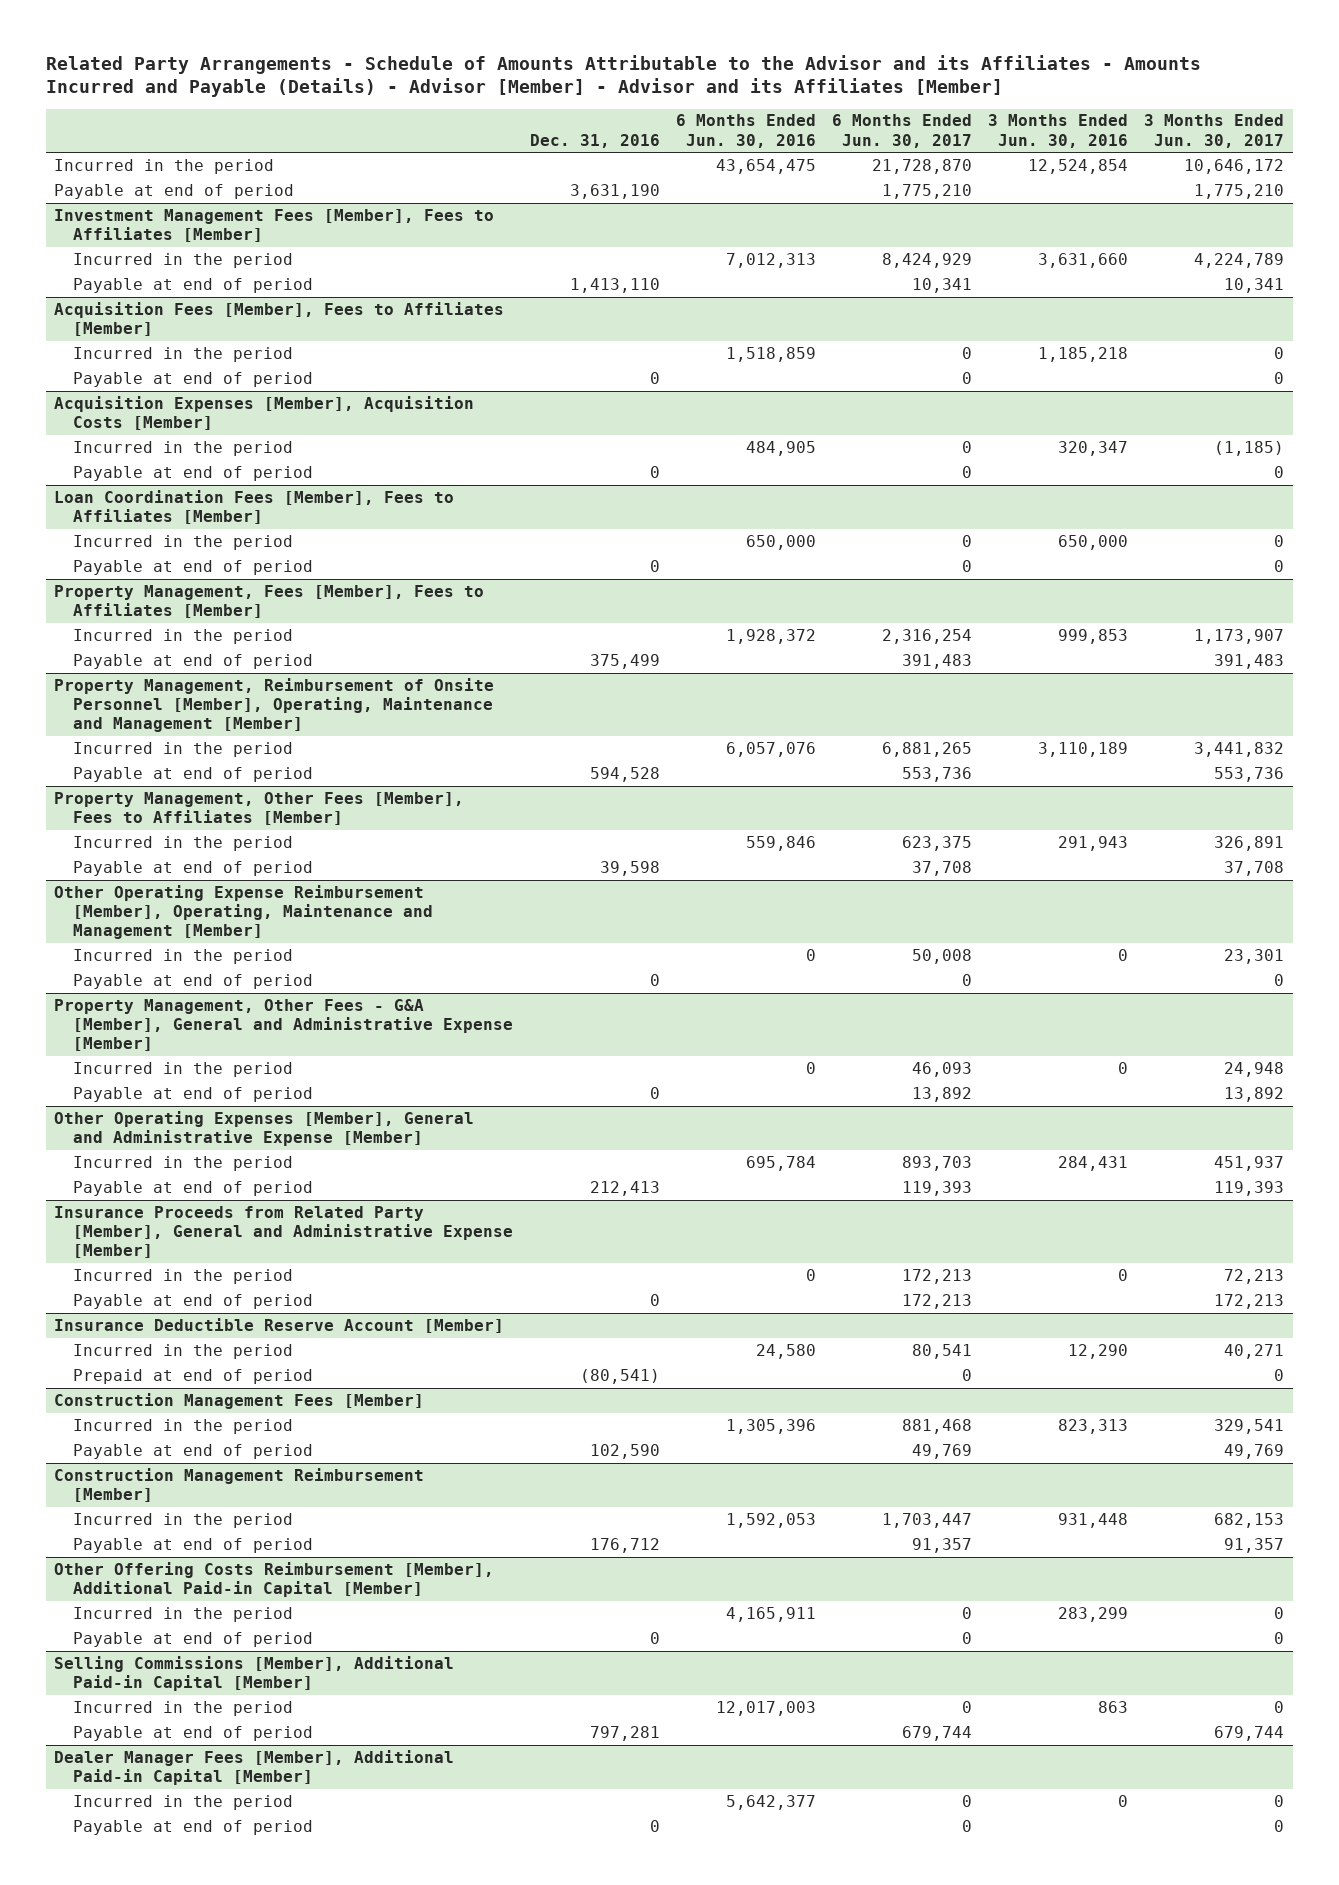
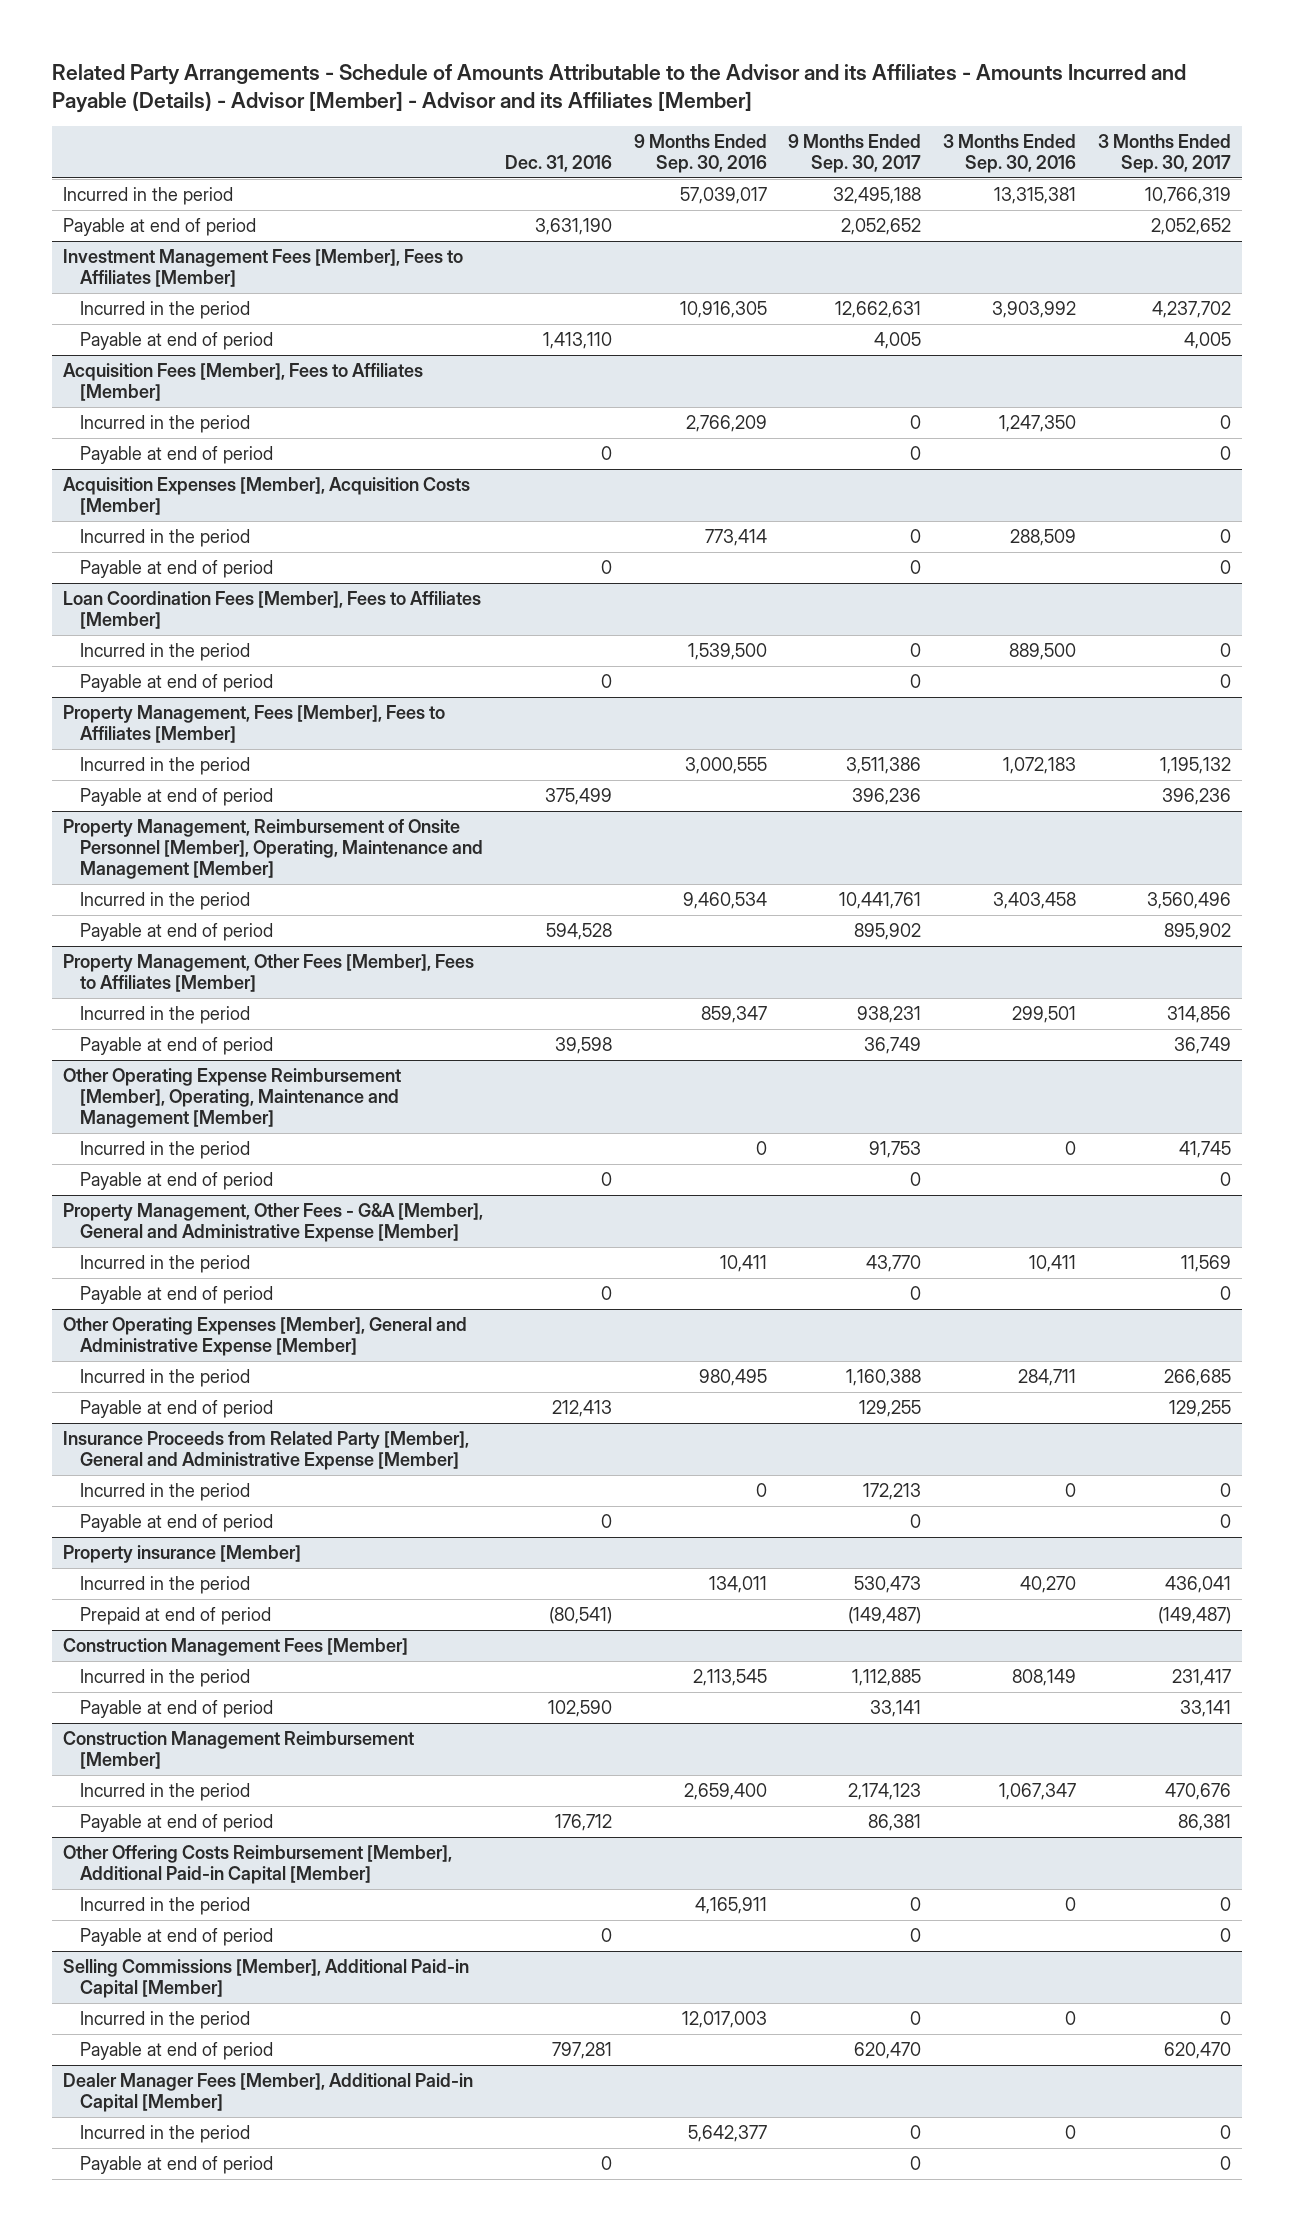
[675,114,816,148] 6 Months Ended Jun. 30, 2016 -> none
[832,114,973,148] 6 Months Ended Jun. 30, 2017 -> none
[988,114,1129,148] 3 Months Ended Jun. 30, 2016 -> none
[1144,114,1285,148] 3 Months Ended Jun. 30, 2017 -> none
none -> [633,133,767,173] 9 Months Ended Sep. 30, 2016
none -> [788,133,922,173] 9 Months Ended Sep. 30, 2017
none -> [943,133,1077,173] 3 Months Ended Sep. 30, 2016
none -> [1097,133,1231,173] 3 Months Ended Sep. 30, 2017
[54,1317,505,1333] Insurance Deductible Reserve Account [Member] -> [62,1545,301,1564] Property insurance [Member]

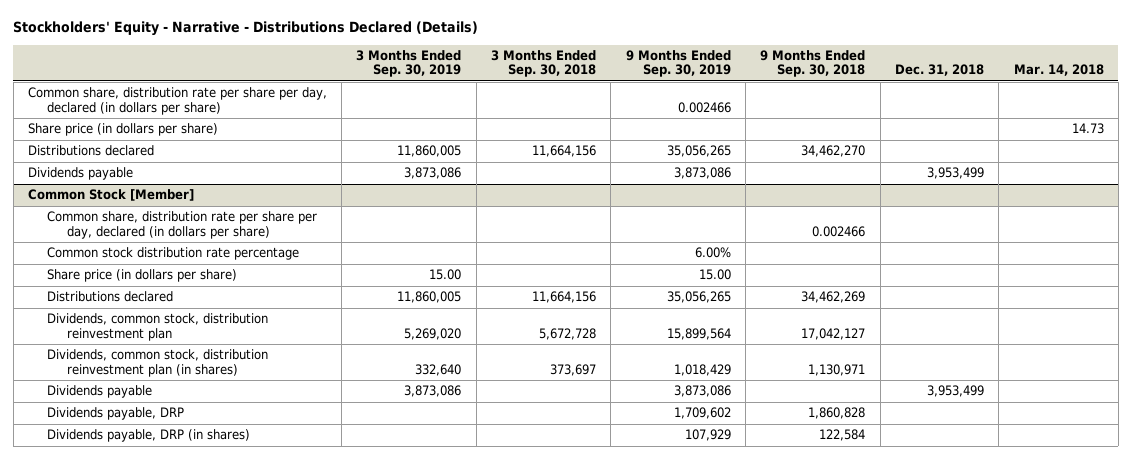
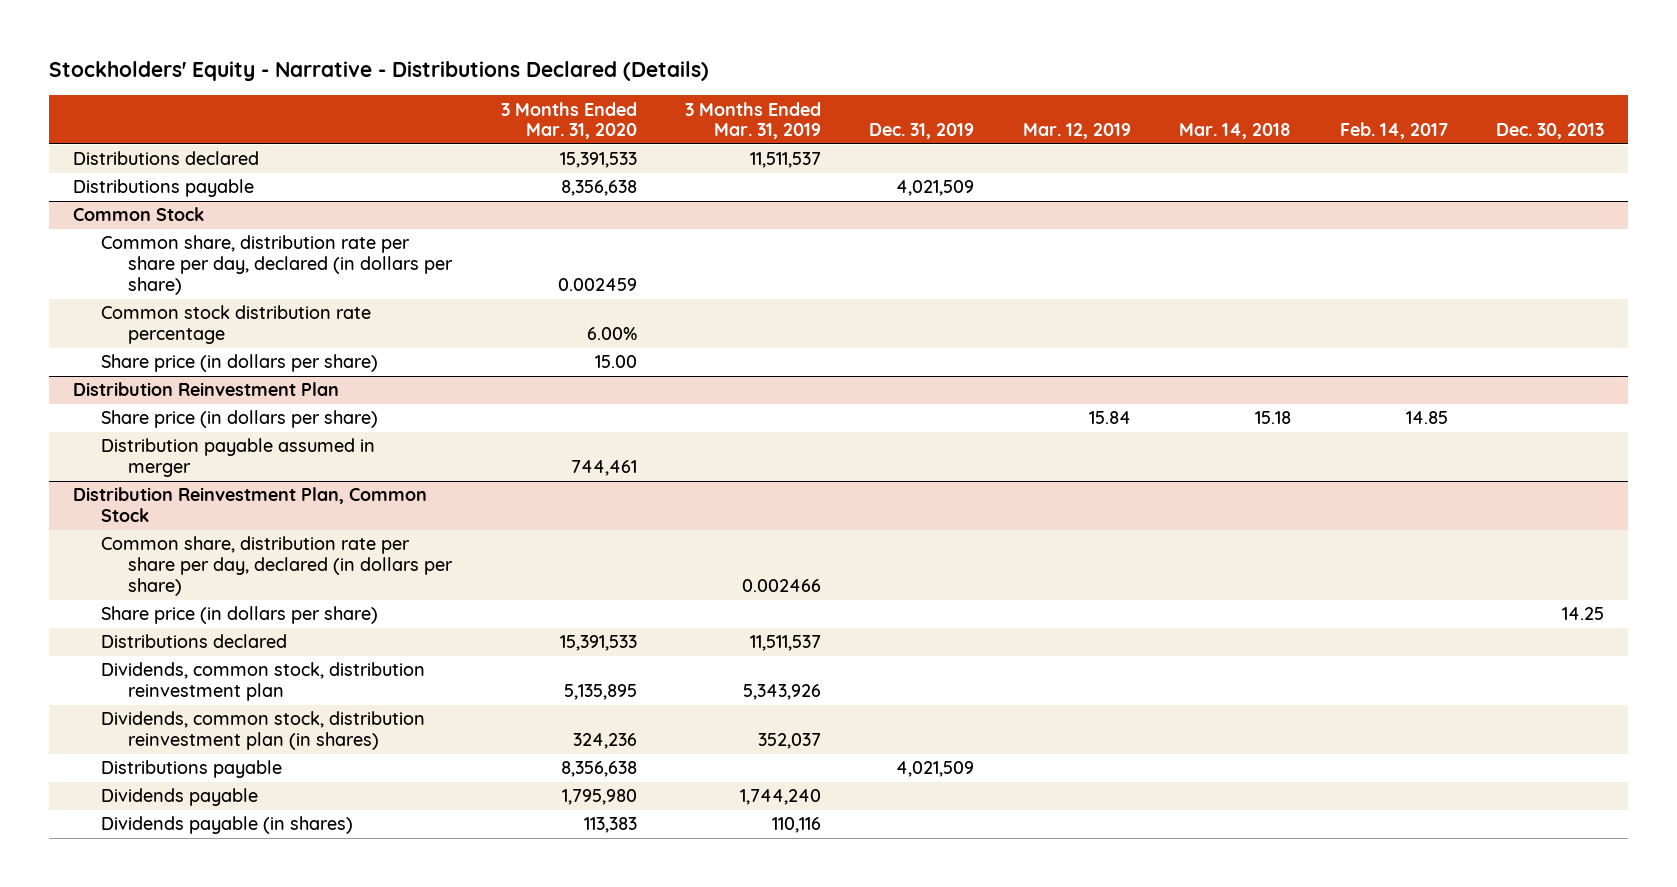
[356,49,462,78] 3 Months Ended Sep. 30, 2019 -> none
[491,49,597,78] 3 Months Ended Sep. 30, 2018 -> none
[625,49,731,78] 9 Months Ended Sep. 30, 2019 -> none
[760,49,866,78] 9 Months Ended Sep. 30, 2018 -> none
[895,64,985,77] Dec. 31, 2018 -> none
none -> [500,101,637,140] 3 Months Ended Mar. 31, 2020
none -> [685,101,822,140] 3 Months Ended Mar. 31, 2019
none -> [869,123,975,140] Dec. 31, 2019
none -> [1022,123,1131,140] Mar. 12, 2019
none -> [1339,122,1448,140] Feb. 14, 2017
none -> [1496,123,1605,140] Dec. 30, 2013
[27,87,327,115] Common share, distribution rate per share per day, declared (in dollars per share) -> none
[27,123,218,137] Share price (in dollars per share) -> none
[27,167,133,181] Dividends payable -> [73,179,255,198] Distributions payable
[27,189,194,202] Common Stock [Member] -> [73,207,205,222] Common Stock
[47,291,174,303] Distributions declared -> none
[47,313,269,341] Dividends, common stock, distribution reinvestment plan -> none
[47,349,269,377] Dividends, common stock, distribution reinvestment plan (in shares) -> none
[47,385,153,399] Dividends payable -> none
[47,407,185,421] Dividends payable, DRP -> none
[47,429,251,443] Dividends payable, DRP (in shares) -> none
none -> [73,382,340,397] Distribution Reinvestment Plan
none -> [100,410,378,429] Share price (in dollars per share)
none -> [100,438,375,478] Distribution payable assumed in merger
none -> [73,487,428,523] Distribution Reinvestment Plan, Common Stock
none -> [100,536,454,597] Common share, distribution rate per share per day, declared (in dollars per share)
none -> [100,606,378,625] Share price (in dollars per share)
none -> [100,634,287,649] Distributions declared
none -> [100,662,425,702] Dividends, common stock, distribution reinvestment plan
none -> [100,711,425,751] Dividends, common stock, distribution reinvestment plan (in shares)
none -> [100,760,282,779] Distributions payable
none -> [100,788,258,807] Dividends payable
none -> [100,816,353,835] Dividends payable (in shares)

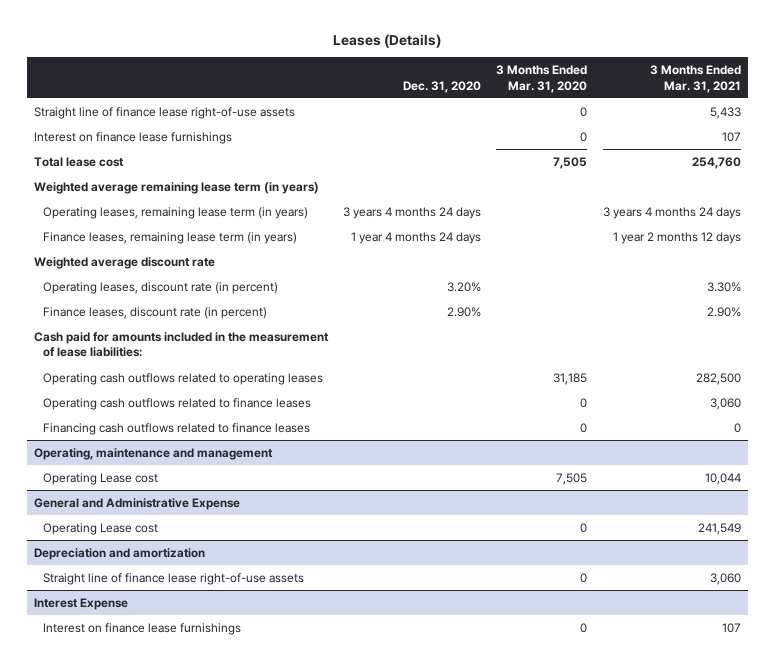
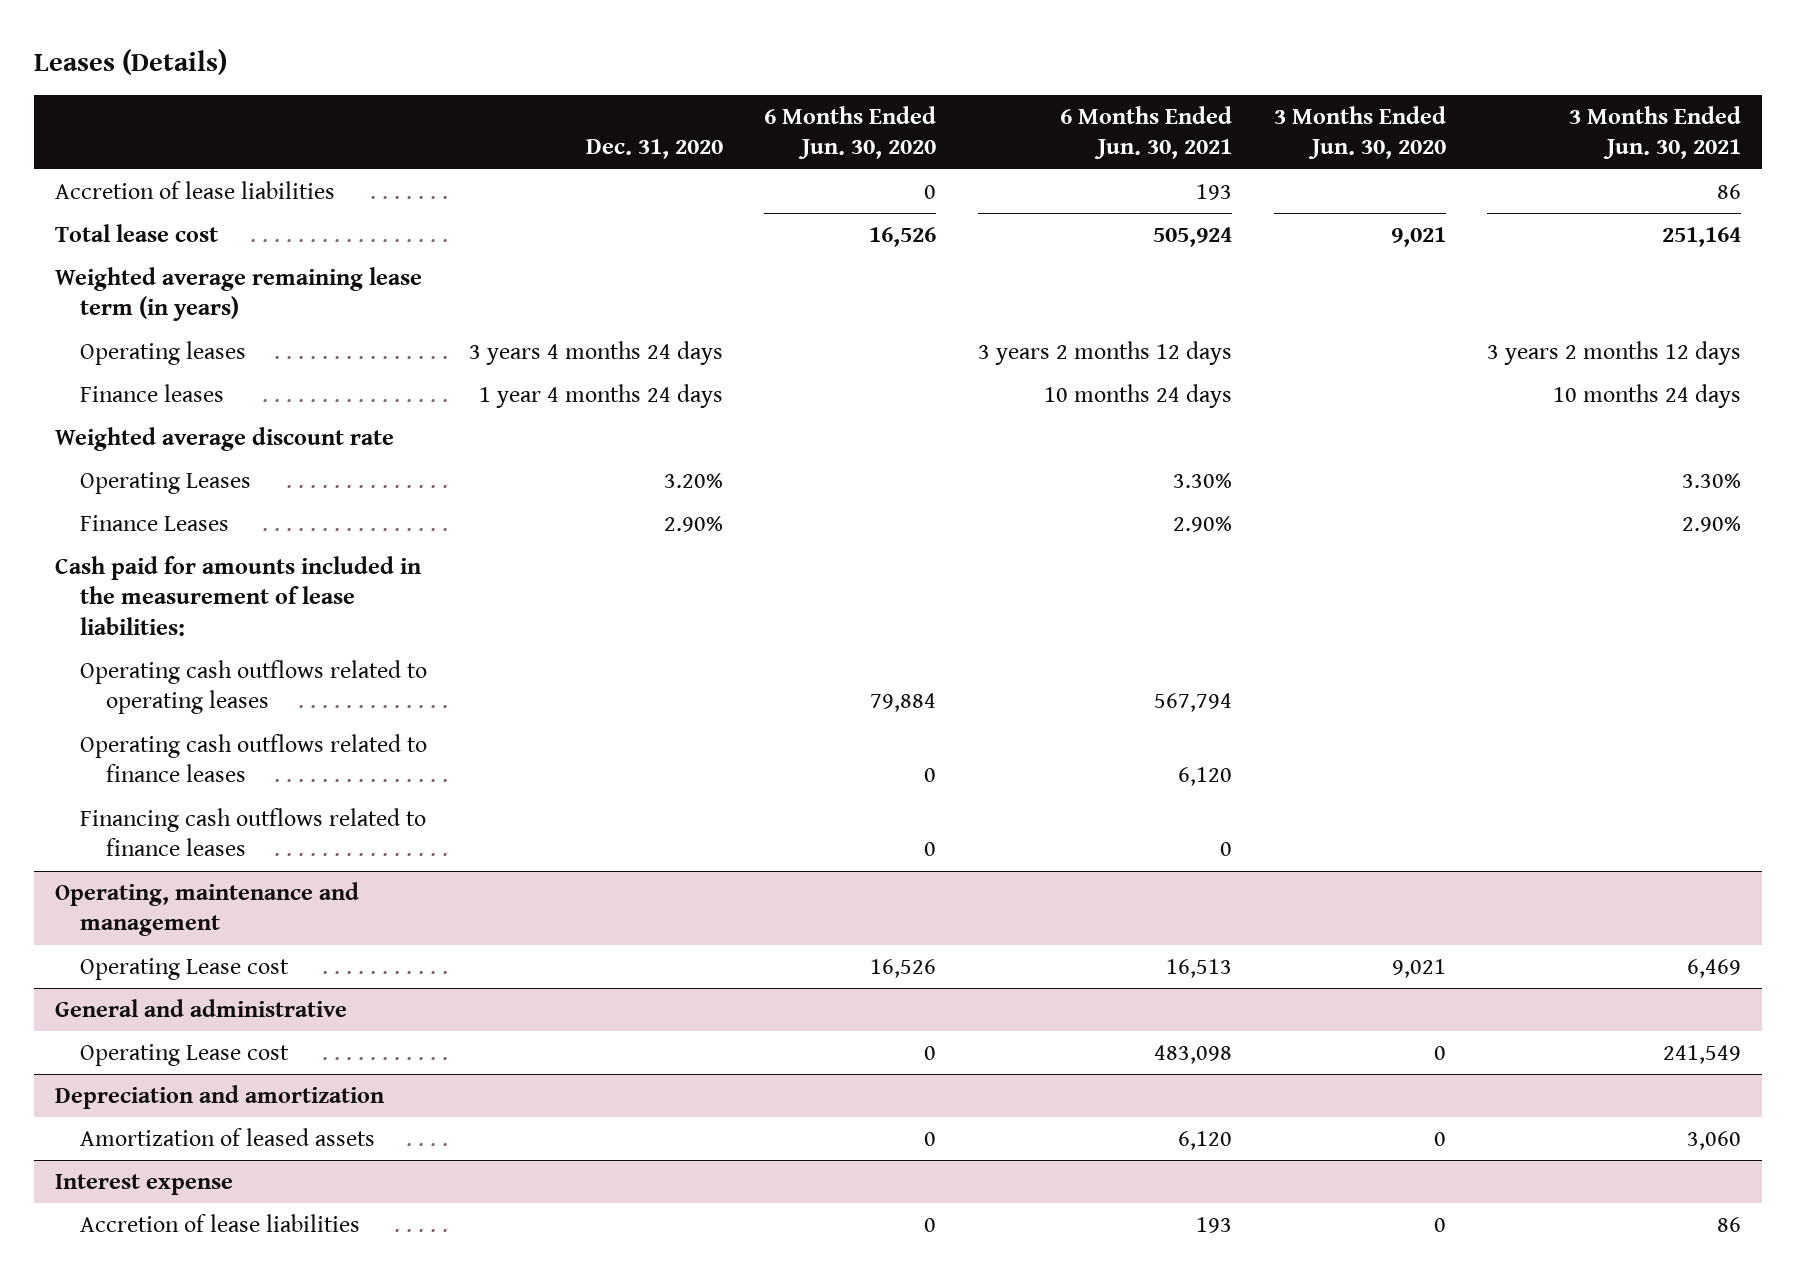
[496,65,588,93] 3 Months Ended Mar. 31, 2020 -> none
[649,65,741,93] 3 Months Ended Mar. 31, 2021 -> none
none -> [764,105,937,160] 6 Months Ended Jun. 30, 2020
none -> [1060,105,1233,160] 6 Months Ended Jun. 30, 2021
none -> [1273,105,1446,160] 3 Months Ended Jun. 30, 2020
none -> [1569,105,1742,160] 3 Months Ended Jun. 30, 2021
[34,106,296,119] Straight line of finance lease right-of-use assets -> none
[34,131,233,144] Interest on finance lease furnishings -> [54,180,335,199] Accretion of lease liabilities
[43,206,309,219] Operating leases, remaining lease term (in years) -> [80,340,247,365] Operating leases
[43,231,298,244] Finance leases, remaining lease term (in years) -> [80,383,225,402] Finance leases
[43,281,279,294] Operating leases, discount rate (in percent) -> [80,471,252,494] Operating Leases
[43,306,268,319] Finance leases, discount rate (in percent) -> [80,514,230,531] Finance Leases
[34,497,241,510] General and Administrative Expense -> [54,998,347,1017] General and administrative
[43,572,305,585] Straight line of finance lease right-of-use assets -> [80,1127,376,1146] Amortization of leased assets
[34,597,129,610] Interest Expense -> [54,1173,233,1195] Interest expense
[43,622,242,635] Interest on finance lease furnishings -> [80,1213,361,1232] Accretion of lease liabilities

